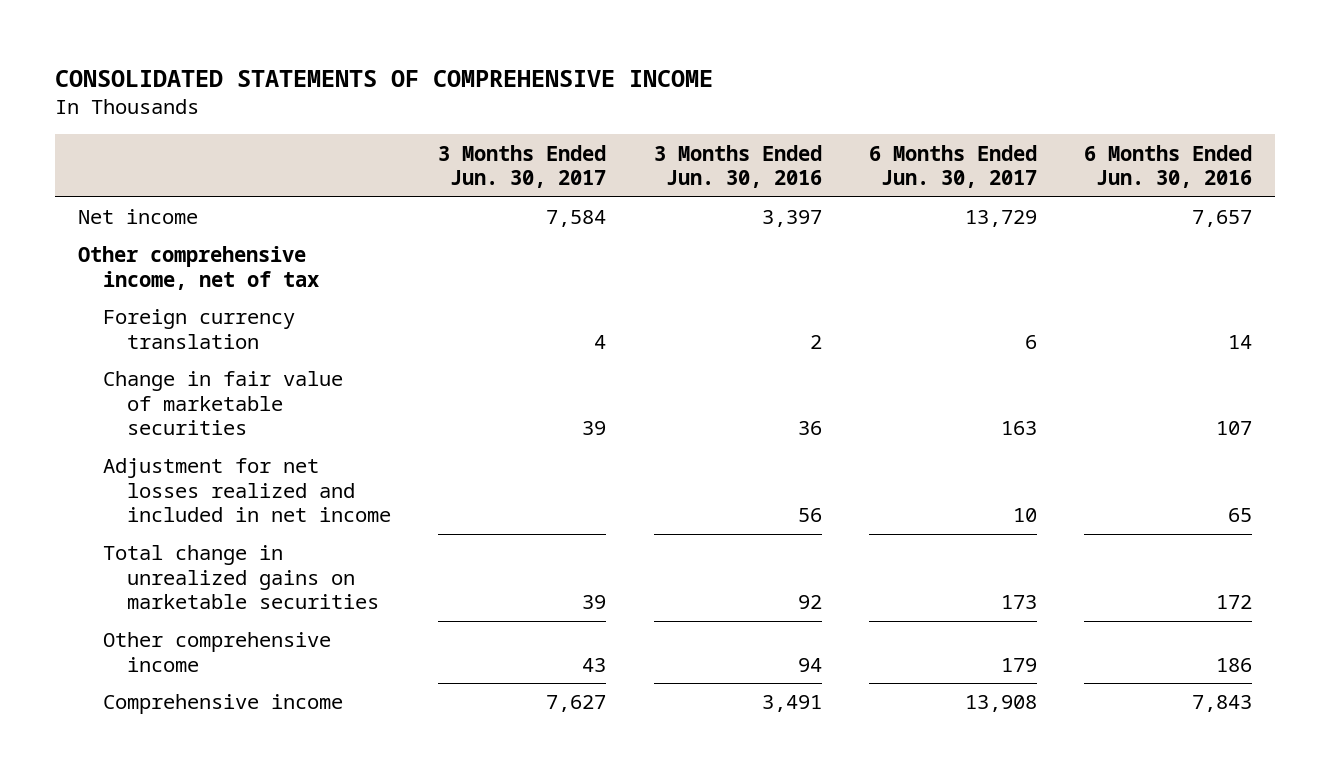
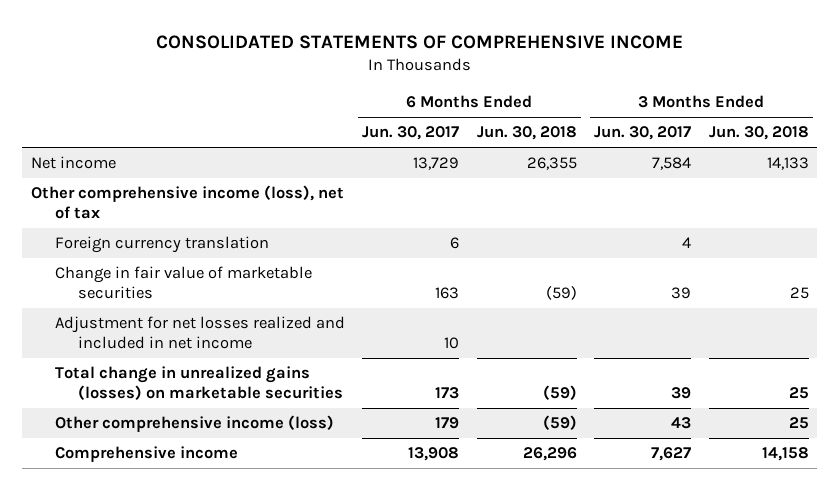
[653,144,822,189] 3 Months Ended Jun. 30, 2016 -> none
[1083,144,1252,189] 6 Months Ended Jun. 30, 2016 -> none
none -> [476,126,577,141] Jun. 30, 2018
none -> [708,126,809,141] Jun. 30, 2018
[78,246,319,290] Other comprehensive income, net of tax -> [31,185,345,220] Other comprehensive income (loss), net of tax
[102,545,380,610] Total change in unrealized gains on marketable securities -> [54,366,344,401] Total change in unrealized gains (losses) on marketable securities
[102,632,331,672] Other comprehensive income -> [54,415,334,433] Other comprehensive income (loss)

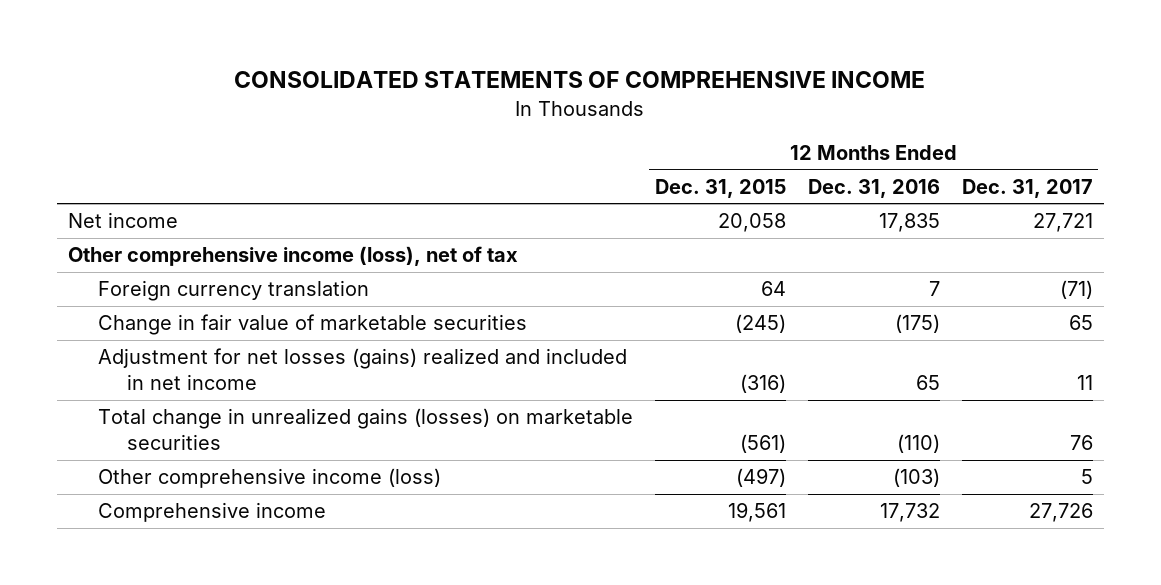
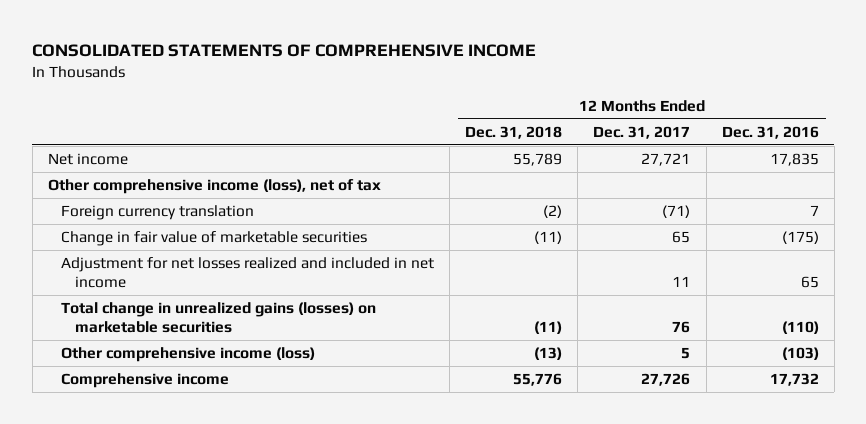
[654,178,786,198] Dec. 31, 2015 -> none
none -> [465,125,563,139] Dec. 31, 2018
[97,348,627,390] Adjustment for net losses (gains) realized and included in net income -> [61,257,435,289] Adjustment for net losses realized and included in net income

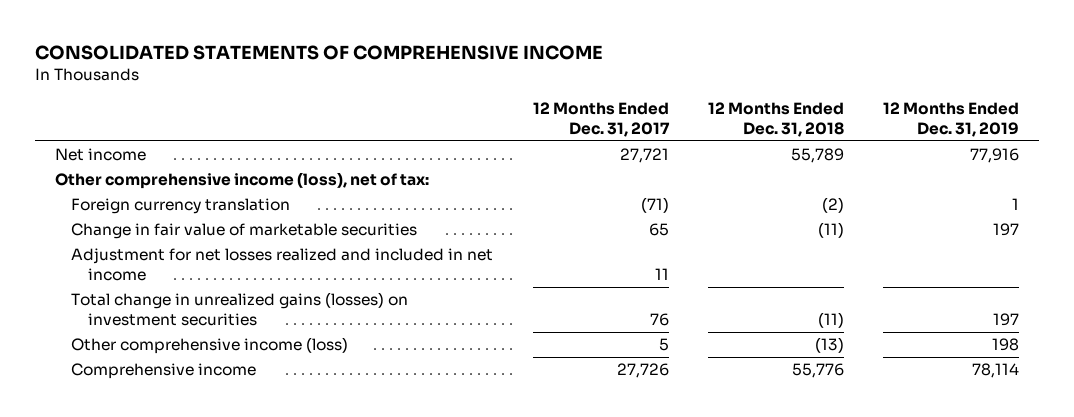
[721,125,819,139] Dec. 31, 2016 -> none
none -> [882,101,1019,137] 12 Months Ended Dec. 31, 2019
[47,179,381,195] Other comprehensive income (loss), net of tax -> [54,171,429,189] Other comprehensive income (loss), net of tax:
[61,302,377,334] Total change in unrealized gains (losses) on marketable securities -> [71,291,409,327] Total change in unrealized gains (losses) on investment securities

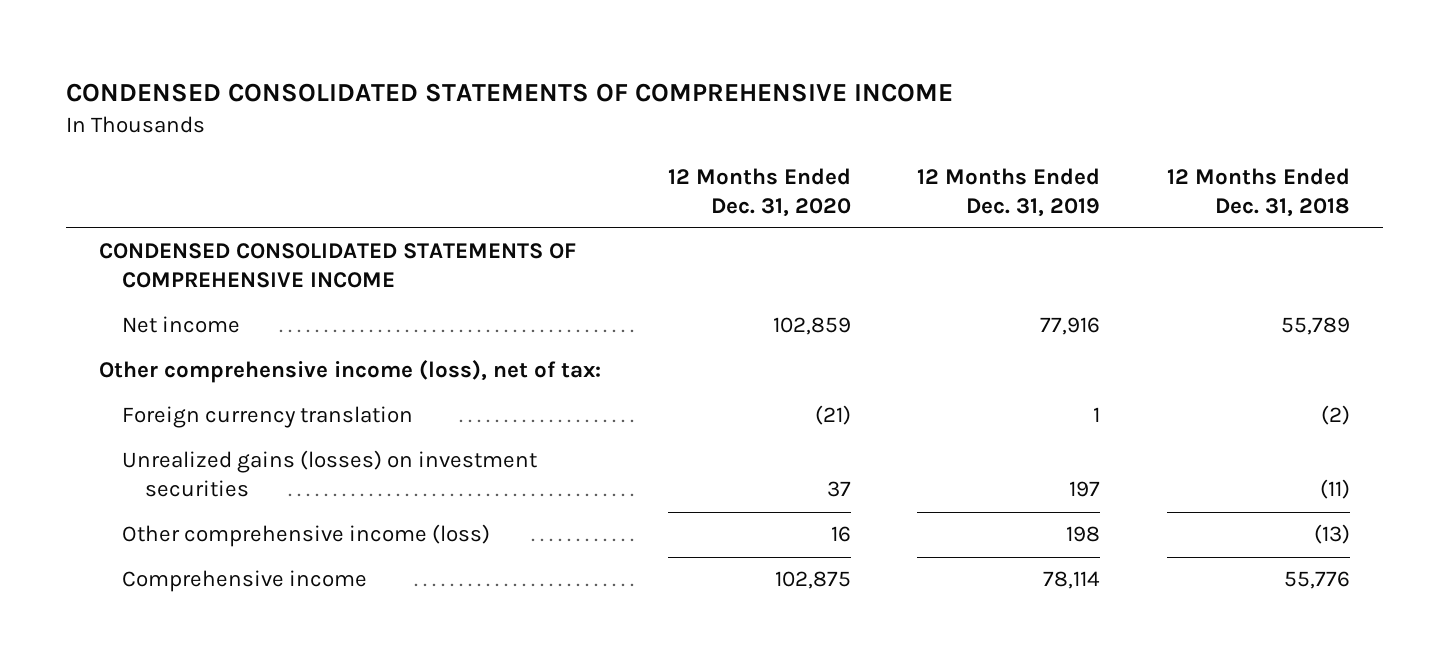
[35,45,604,61] CONSOLIDATED STATEMENTS OF COMPREHENSIVE INCOME -> [65,82,953,102] CONDENSED CONSOLIDATED STATEMENTS OF COMPREHENSIVE INCOME
[532,101,670,137] 12 Months Ended Dec. 31, 2017 -> none
none -> [667,167,851,217] 12 Months Ended Dec. 31, 2020
none -> [99,243,577,289] CONDENSED CONSOLIDATED STATEMENTS OF COMPREHENSIVE INCOME
[71,222,418,239] Change in fair value of marketable securities -> none
[71,247,494,282] Adjustment for net losses realized and included in net income -> none
[71,291,409,327] Total change in unrealized gains (losses) on investment securities -> [122,450,538,498] Unrealized gains (losses) on investment securities

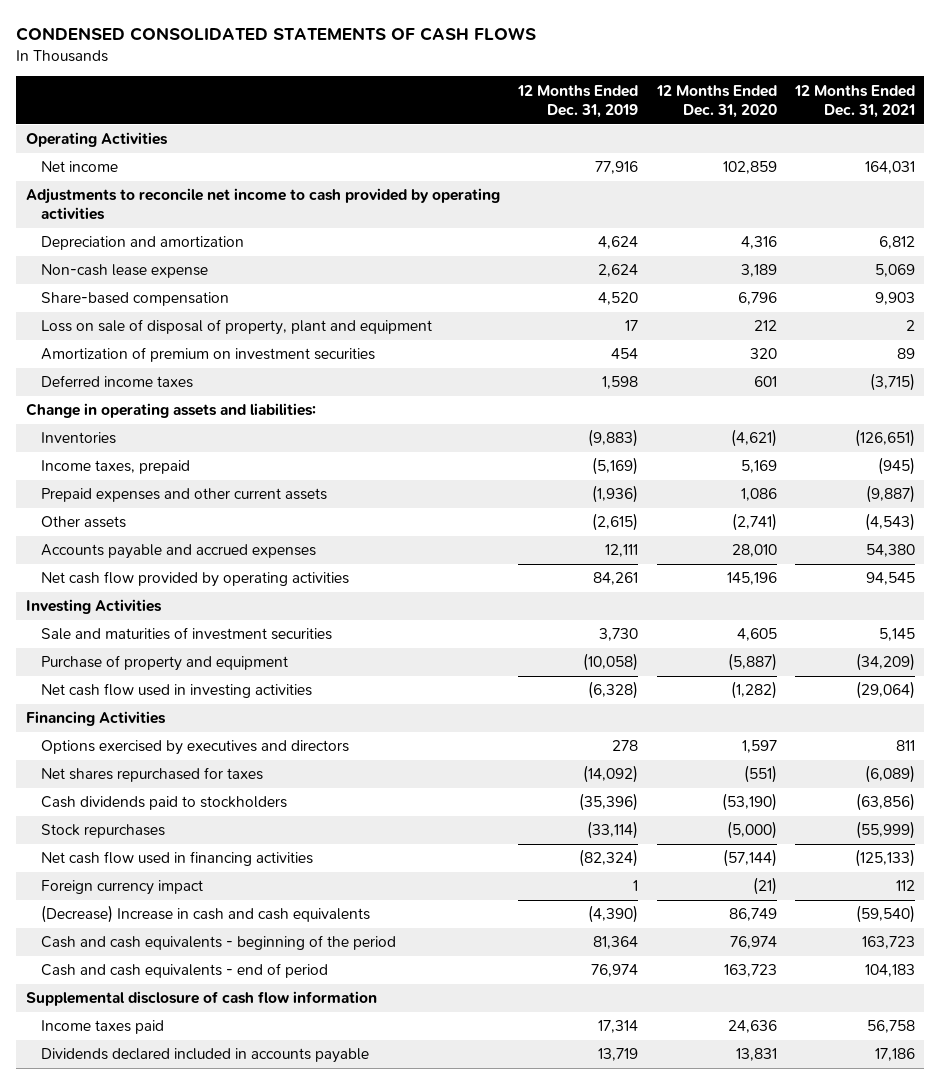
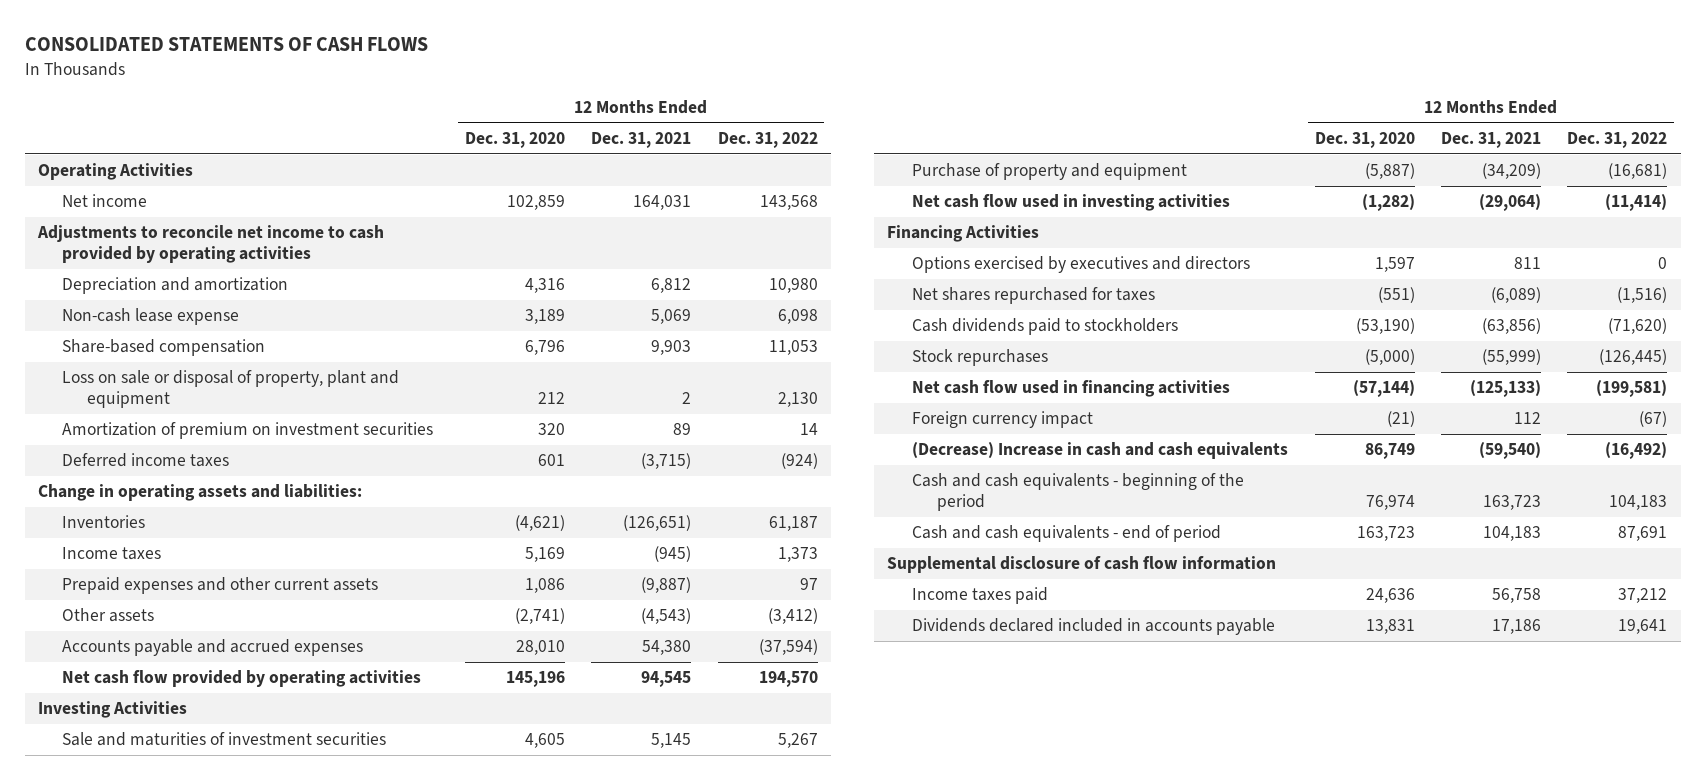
[16,27,537,42] CONDENSED CONSOLIDATED STATEMENTS OF CASH FLOWS -> [24,37,428,52] CONSOLIDATED STATEMENTS OF CASH FLOWS
[517,84,639,118] 12 Months Ended Dec. 31, 2019 -> none
none -> [717,132,818,149] Dec. 31, 2022
[40,319,432,336] Loss on sale of disposal of property, plant and equipment -> [62,370,400,409] Loss on sale or disposal of property, plant and equipment
[40,460,190,475] Income taxes, prepaid -> [62,547,162,561] Income taxes

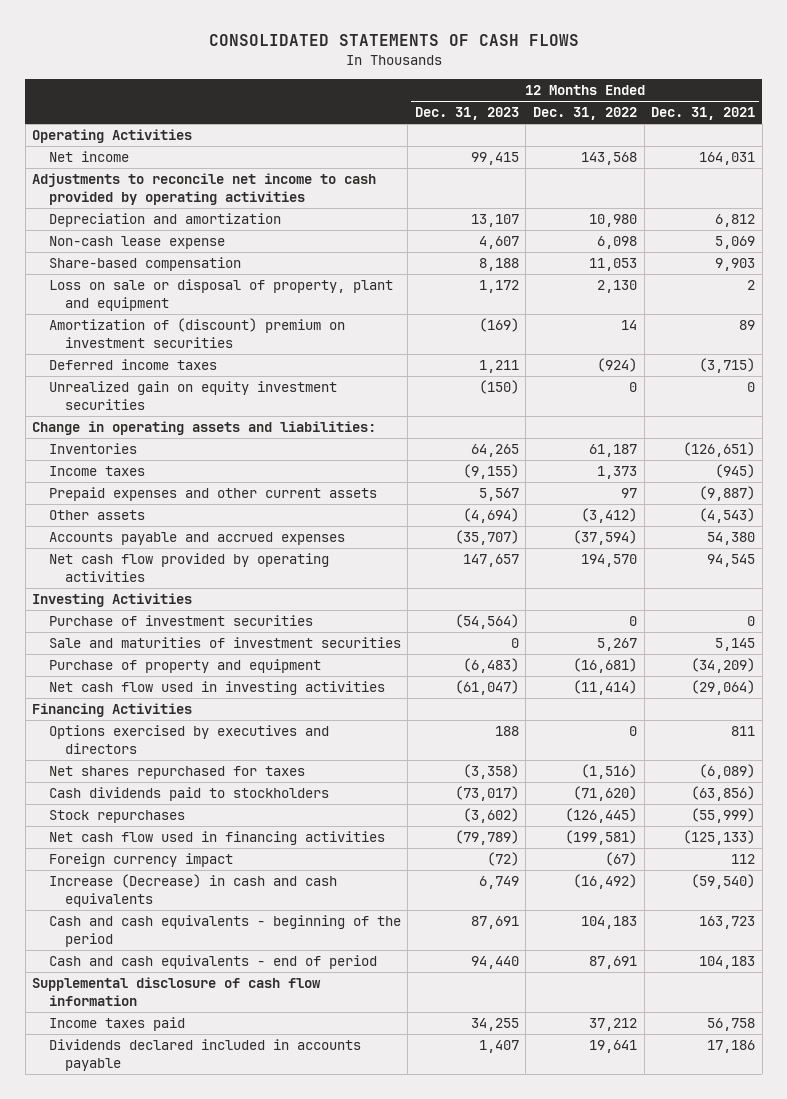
[464,132,565,149] Dec. 31, 2020 -> none
none -> [414,107,519,121] Dec. 31, 2023
[62,422,434,440] Amortization of premium on investment securities -> [48,318,345,348] Amortization of (discount) premium on investment securities
none -> [48,381,337,410] Unrealized gain on equity investment securities
none -> [48,615,313,627] Purchase of investment securities
[912,442,1289,460] (Decrease) Increase in cash and cash equivalents -> [48,874,337,907] Increase (Decrease) in cash and cash equivalents

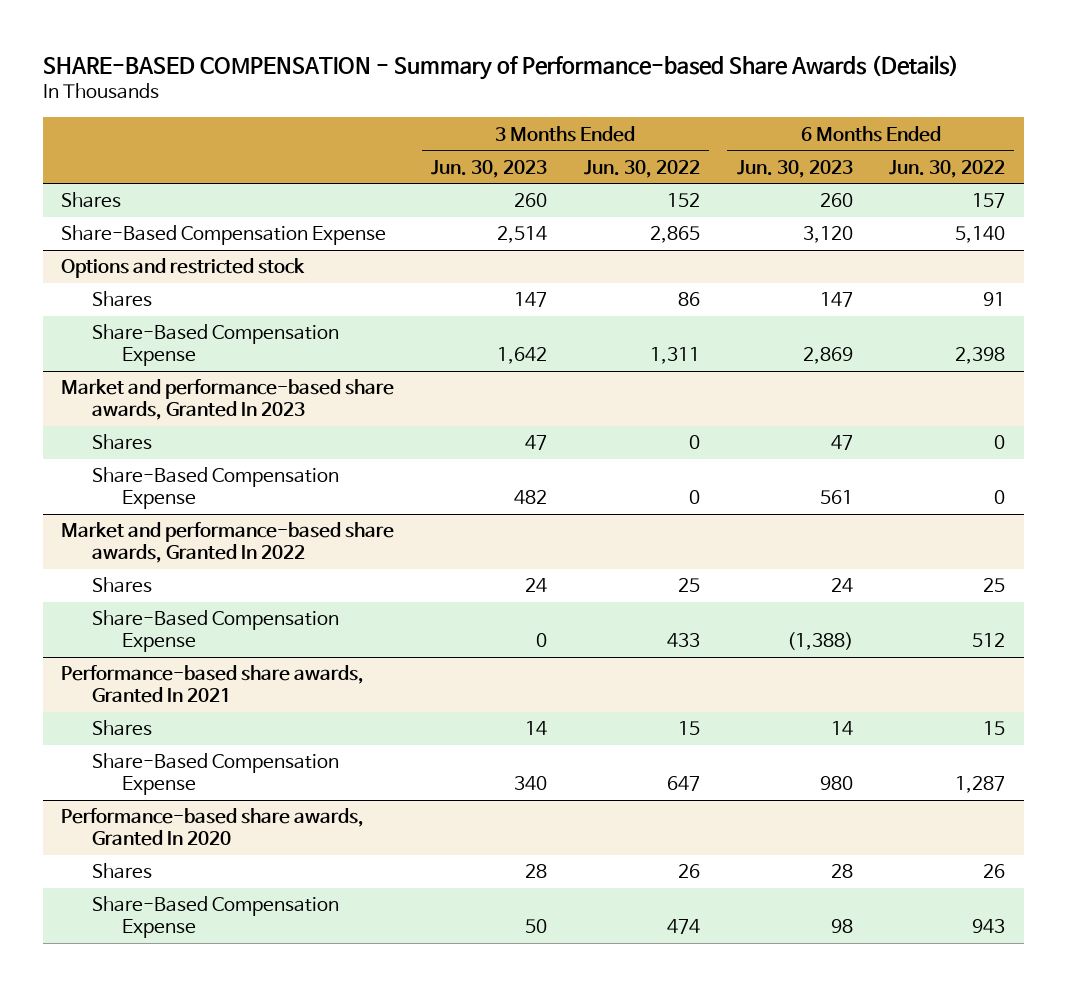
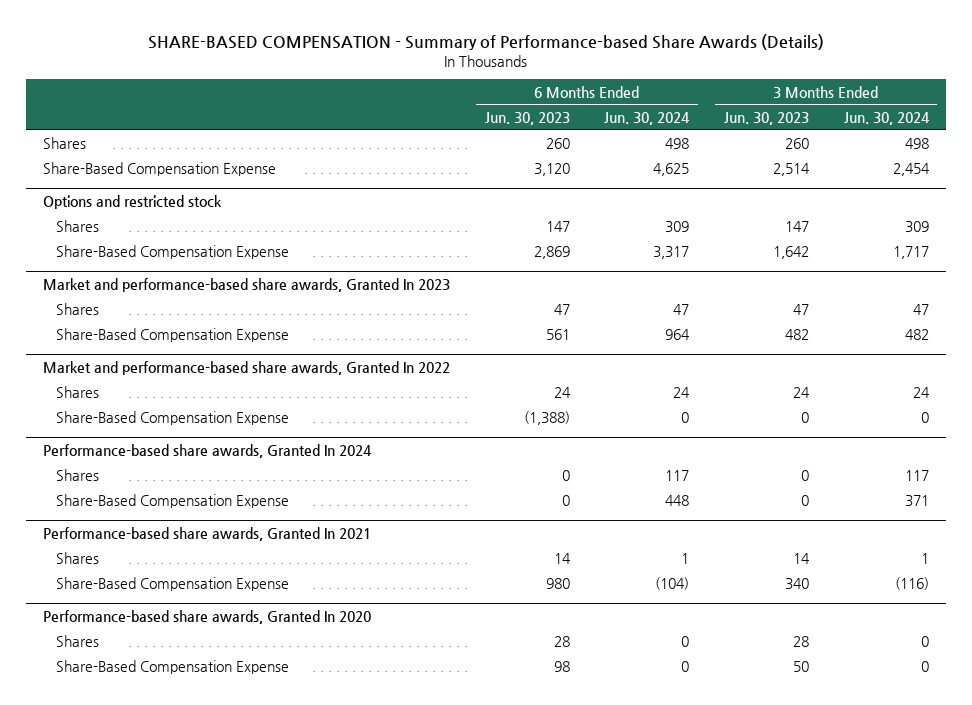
[583,159,700,178] Jun. 30, 2022 -> none
[889,159,1006,178] Jun. 30, 2022 -> none
none -> [604,111,691,125] Jun. 30, 2024
none -> [843,111,930,125] Jun. 30, 2024
none -> [43,444,373,459] Performance-based share awards, Granted In 2024
none -> [56,469,100,482] Shares
none -> [56,494,290,509] Share-Based Compensation Expense

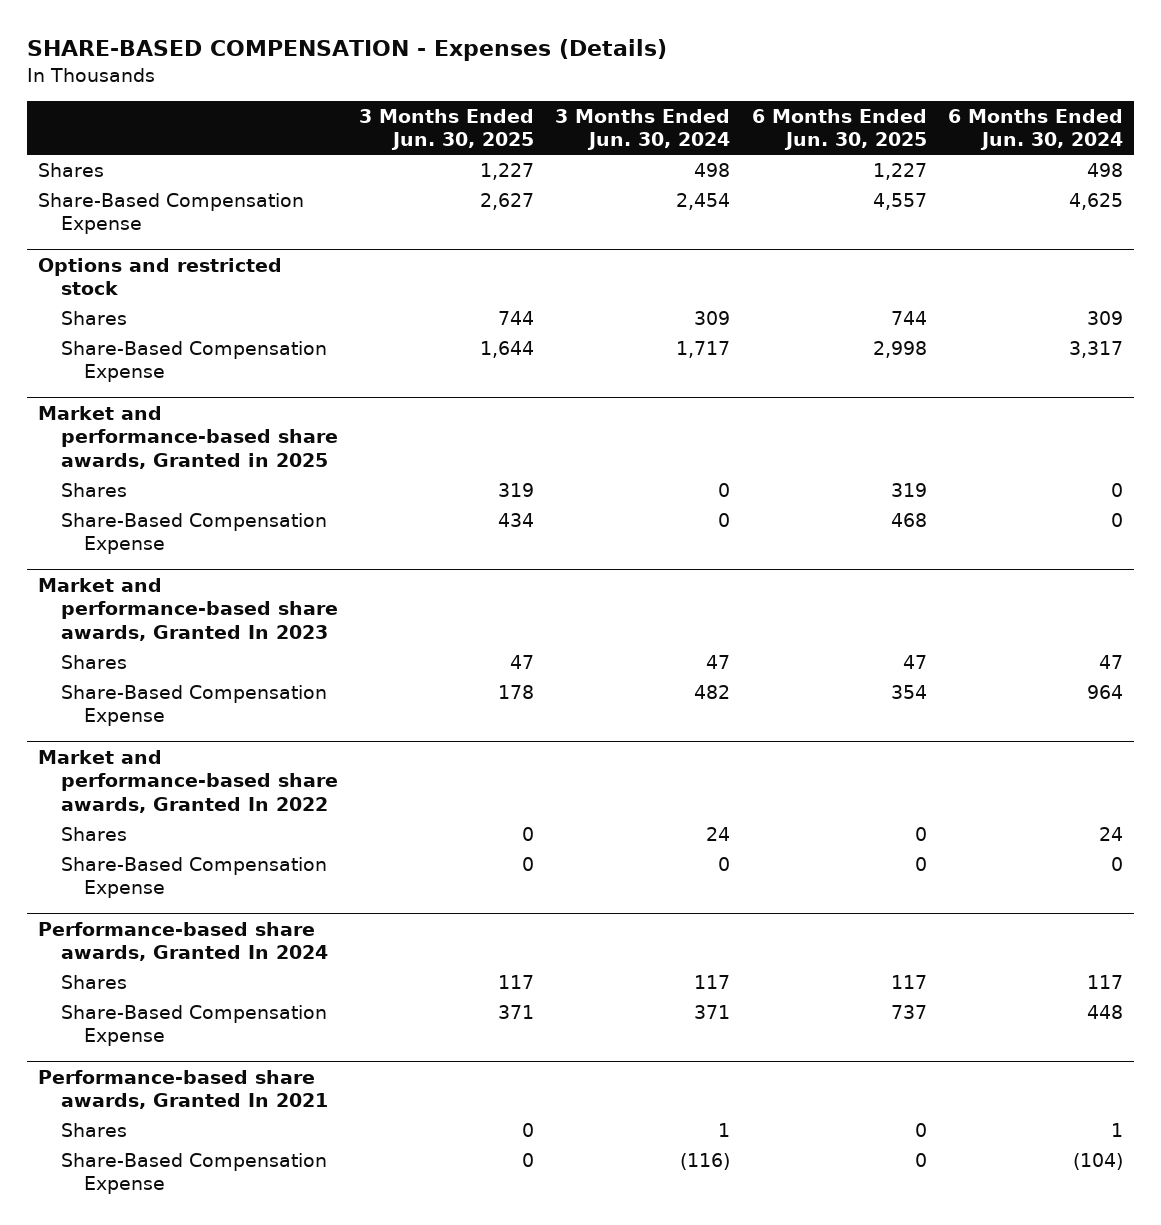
[147,34,824,51] SHARE-BASED COMPENSATION - Summary of Performance-based Share Awards (Details) -> [27,39,668,62] SHARE-BASED COMPENSATION - Expenses (Details)
[484,111,570,125] Jun. 30, 2023 -> none
[724,111,810,125] Jun. 30, 2023 -> none
none -> [359,108,535,151] 3 Months Ended Jun. 30, 2025
none -> [751,108,927,151] 6 Months Ended Jun. 30, 2025
none -> [37,405,338,469] Market and performance-based share awards, Granted in 2025
none -> [60,482,127,497] Shares
none -> [60,512,327,555] Share-Based Compensation Expense
[43,610,372,625] Performance-based share awards, Granted In 2020 -> none
[56,635,100,648] Shares -> none
[56,660,290,675] Share-Based Compensation Expense -> none

